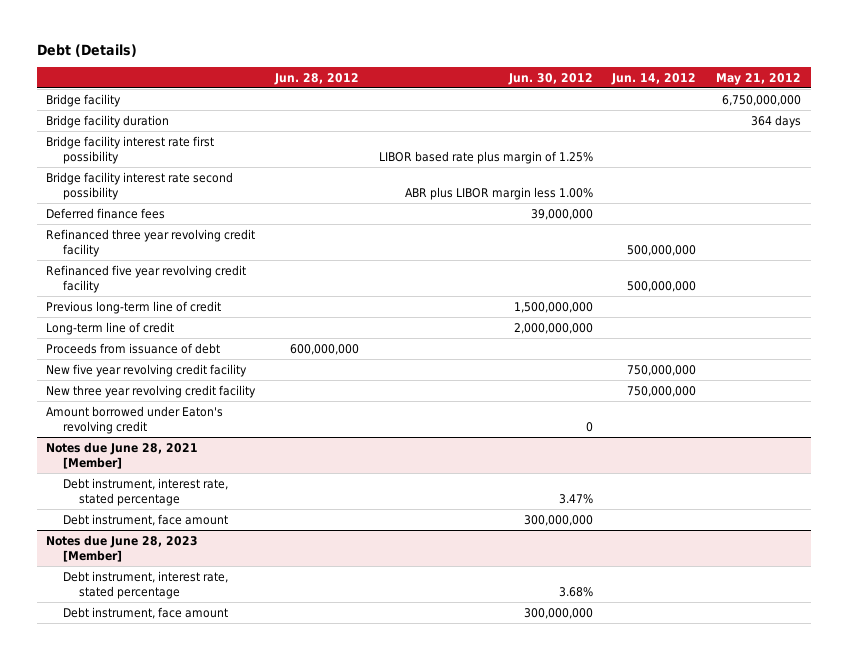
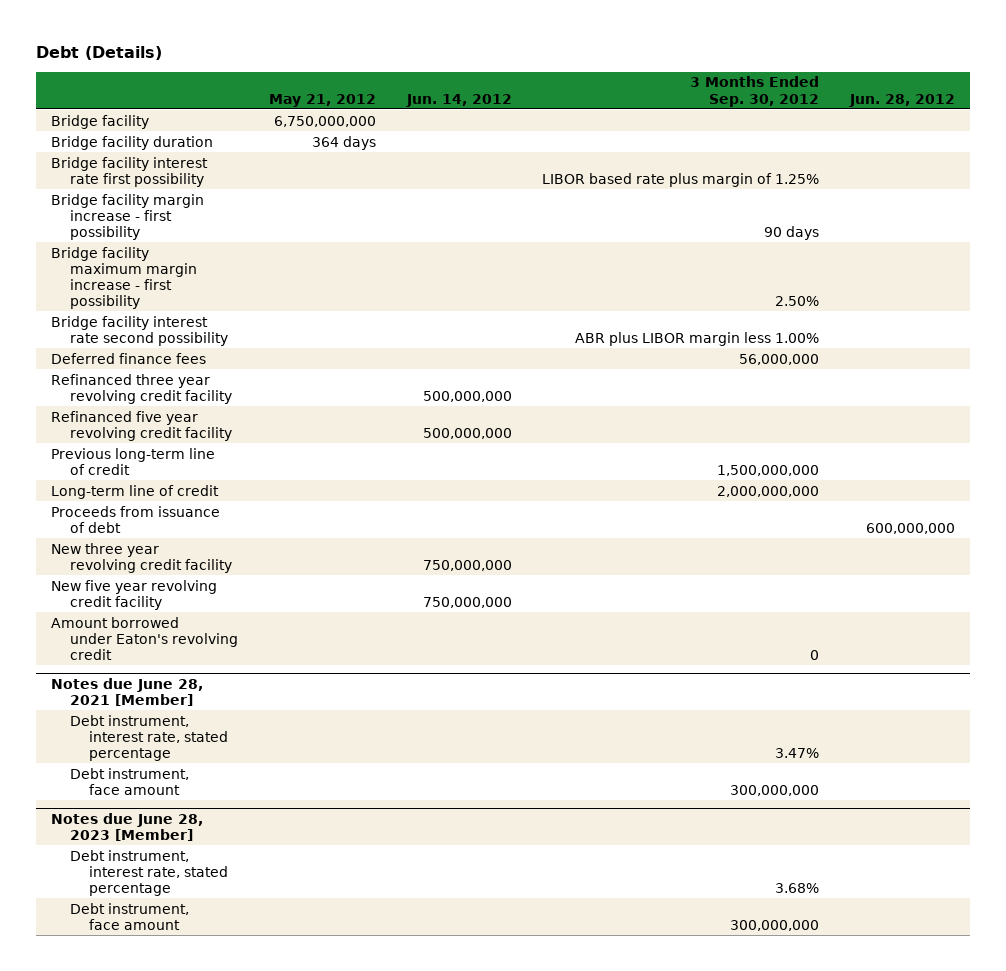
[507,72,593,85] Jun. 30, 2012 -> none
none -> [690,76,820,107] 3 Months Ended Sep. 30, 2012
none -> [51,193,205,240] Bridge facility margin increase - first possibility
none -> [51,246,198,310] Bridge facility maximum margin increase - first possibility
[46,363,248,377] New five year revolving credit facility -> [51,579,218,610] New five year revolving credit facility

